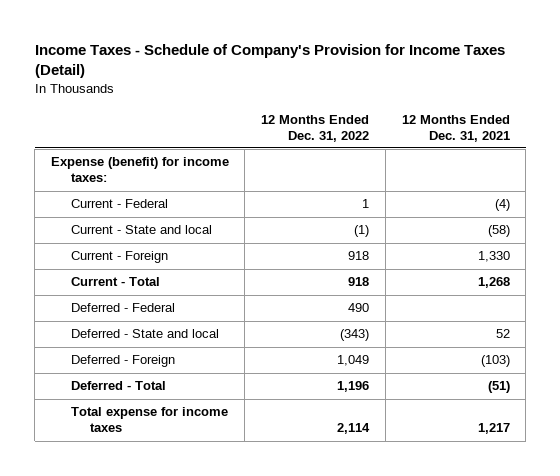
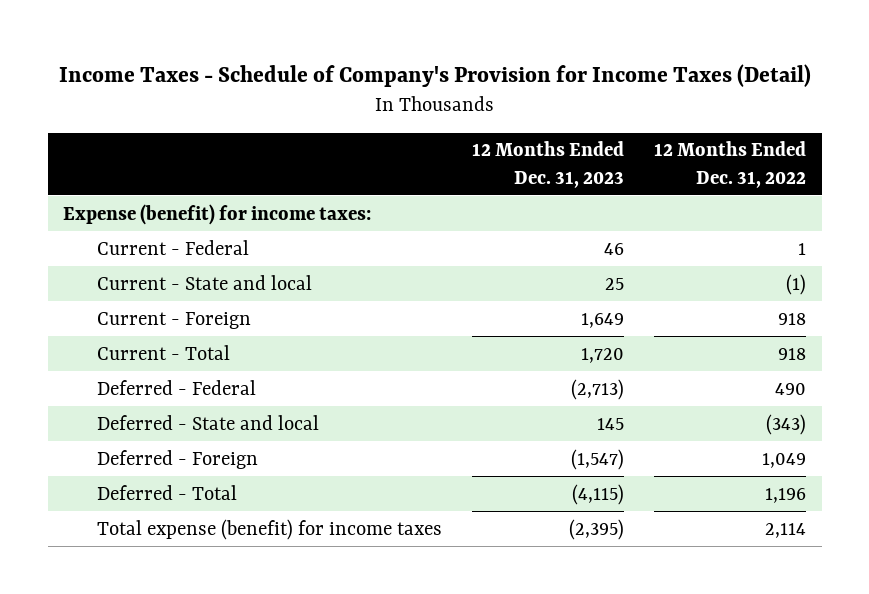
[401,114,510,142] 12 Months Ended Dec. 31, 2021 -> none
none -> [472,141,625,188] 12 Months Ended Dec. 31, 2023
[70,407,228,433] Total expense for income taxes -> [96,518,442,540] Total expense (benefit) for income taxes

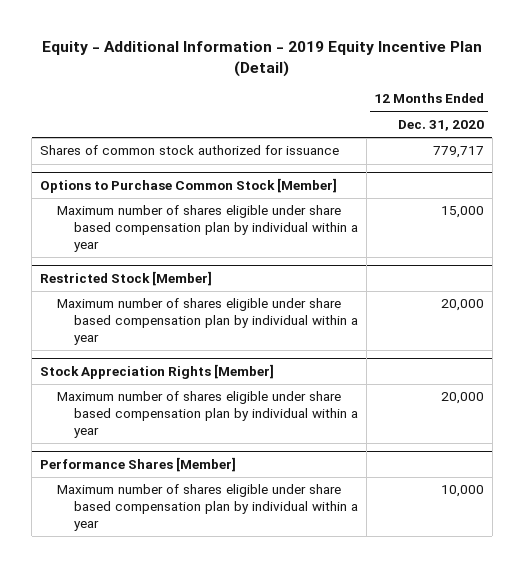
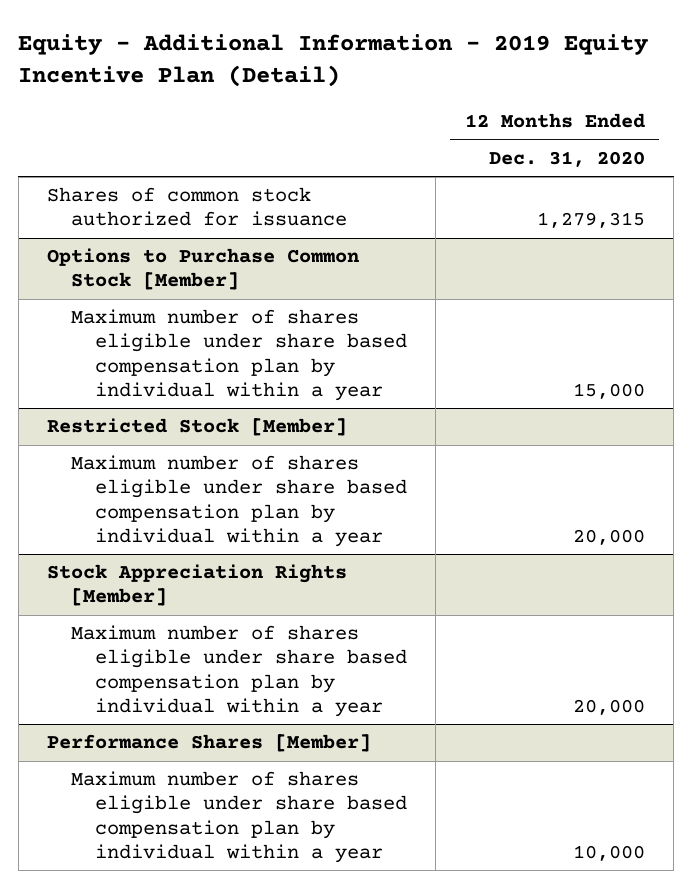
[433,146,485,159] 779,717 -> [536,212,645,229] 1,279,315

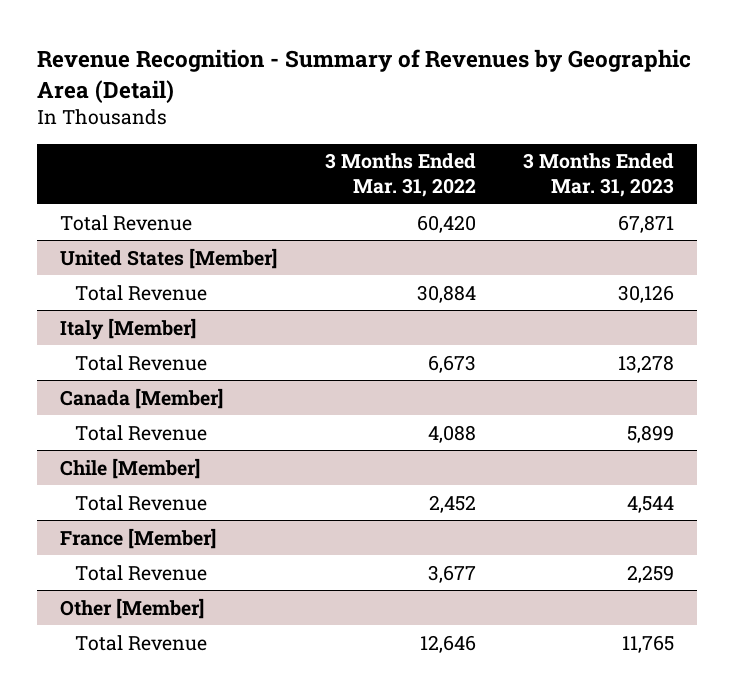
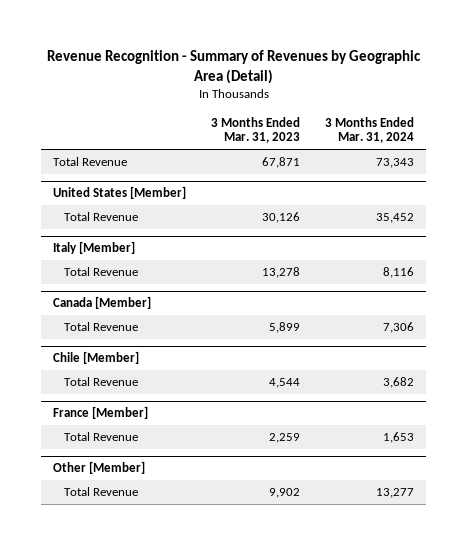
[324,153,476,198] 3 Months Ended Mar. 31, 2022 -> none
none -> [324,116,414,144] 3 Months Ended Mar. 31, 2024
[621,634,674,653] 11,765 -> [269,488,301,499] 9,902

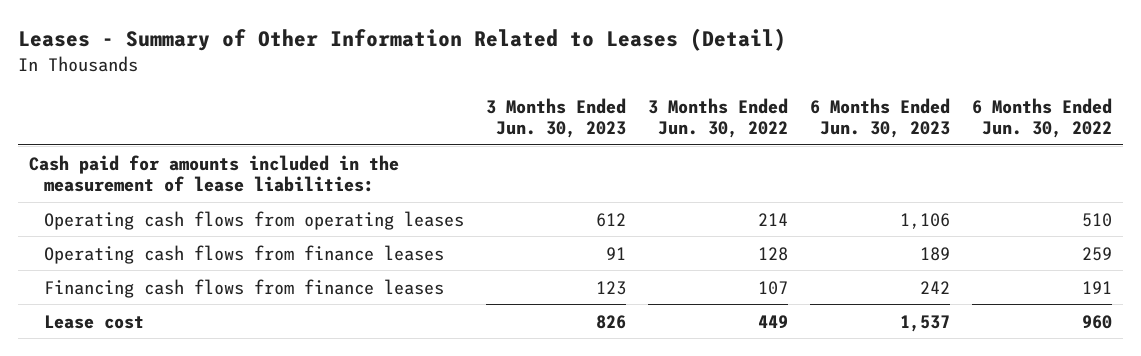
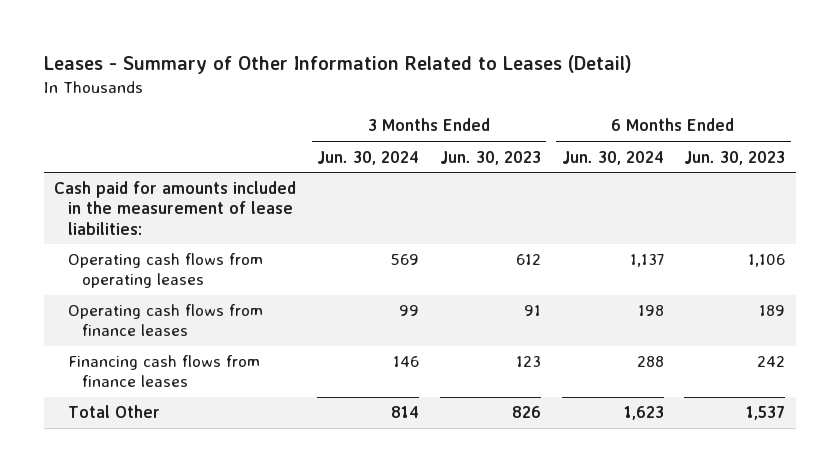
[647,97,788,138] 3 Months Ended Jun. 30, 2022 -> none
[971,97,1112,138] 6 Months Ended Jun. 30, 2022 -> none
none -> [316,150,419,165] Jun. 30, 2024
none -> [561,150,664,165] Jun. 30, 2024
[44,314,145,329] Lease cost -> [68,405,161,419] Total Other

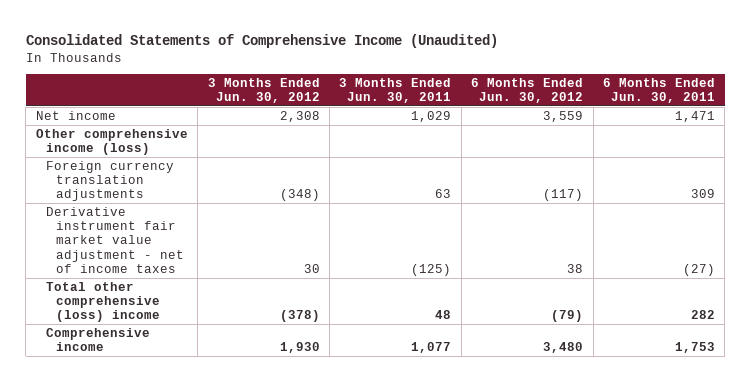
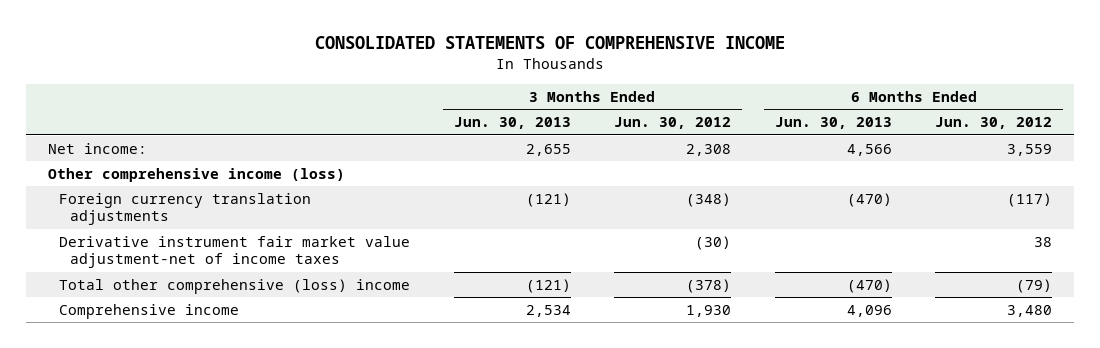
[25,33,498,48] Consolidated Statements of Comprehensive Income (Unaudited) -> [315,36,786,50] CONSOLIDATED STATEMENTS OF COMPREHENSIVE INCOME
[339,77,452,104] 3 Months Ended Jun. 30, 2011 -> none
[603,77,716,104] 6 Months Ended Jun. 30, 2011 -> none
none -> [453,117,571,130] Jun. 30, 2013
none -> [774,117,892,130] Jun. 30, 2013
[35,110,116,120] Net income -> [48,142,148,154] Net income:
[46,206,185,274] Derivative instrument fair market value adjustment - net of income taxes -> [59,235,411,269] Derivative instrument fair market value adjustment-net of income taxes
[303,264,320,274] 30 -> [695,235,732,250] (30)

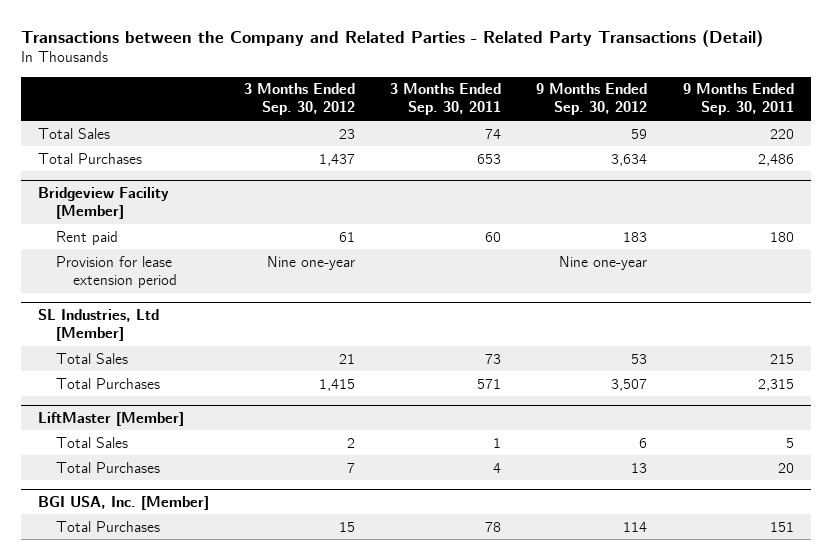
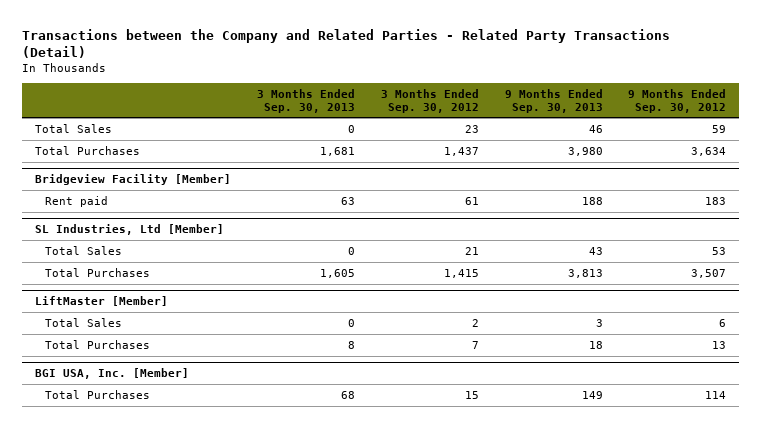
[390,83,502,116] 3 Months Ended Sep. 30, 2011 -> none
[682,83,794,116] 9 Months Ended Sep. 30, 2011 -> none
none -> [256,88,355,113] 3 Months Ended Sep. 30, 2013
none -> [504,88,603,113] 9 Months Ended Sep. 30, 2013
[55,255,177,288] Provision for lease extension period -> none

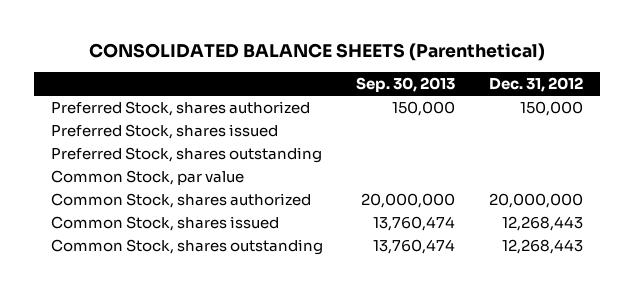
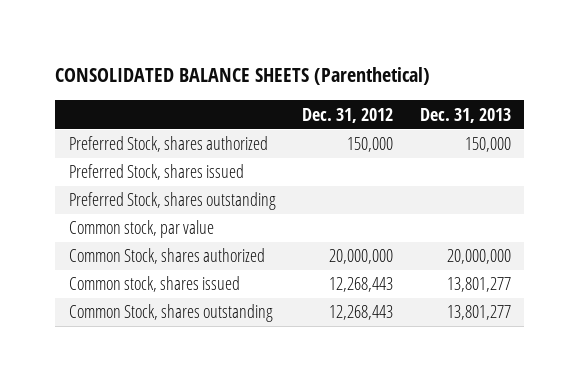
[356,77,456,93] Sep. 30, 2013 -> none
none -> [419,107,511,123] Dec. 31, 2013
[50,170,244,186] Common Stock, par value -> [68,220,214,239] Common stock, par value
[50,216,279,232] Common Stock, shares issued -> [68,276,240,293] Common stock, shares issued

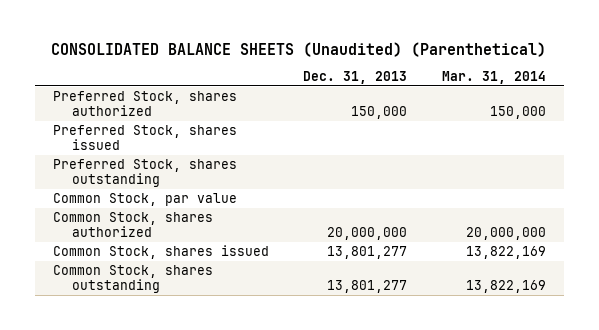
[55,67,431,86] CONSOLIDATED BALANCE SHEETS (Parenthetical) -> [51,41,547,57] CONSOLIDATED BALANCE SHEETS (Unaudited) (Parenthetical)
[302,107,394,123] Dec. 31, 2012 -> none
none -> [442,70,547,84] Mar. 31, 2014
[68,220,214,239] Common stock, par value -> [52,192,237,206] Common Stock, par value
[68,276,240,293] Common stock, shares issued -> [52,244,269,259] Common Stock, shares issued

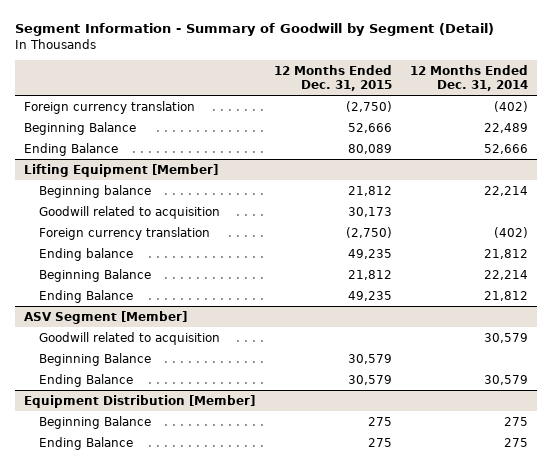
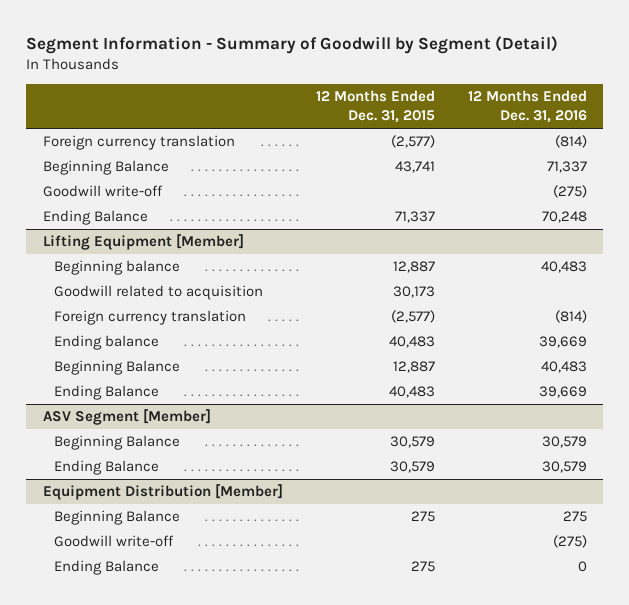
[409,64,528,91] 12 Months Ended Dec. 31, 2014 -> none
none -> [467,90,587,124] 12 Months Ended Dec. 31, 2016
[345,100,392,112] (2,750) -> [390,135,435,149] (2,577)
[347,122,392,133] 52,666 -> [394,161,435,174] 43,741
none -> [42,185,163,198] Goodwill write-off
[347,143,392,154] 80,089 -> [394,211,435,224] 71,337
[347,185,392,196] 21,812 -> [392,261,435,274] 12,887
[345,226,392,238] (2,750) -> [390,310,435,324] (2,577)
[347,248,392,259] 49,235 -> [388,336,435,349] 40,483
[347,269,392,280] 21,812 -> [392,361,435,374] 12,887
[347,290,392,301] 49,235 -> [388,386,435,399] 40,483
[38,331,220,345] Goodwill related to acquisition -> none
none -> [53,535,174,548] Goodwill write-off

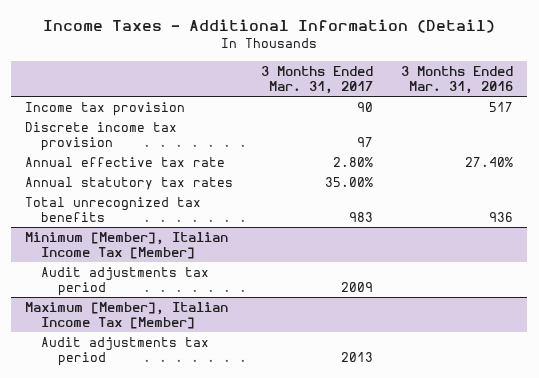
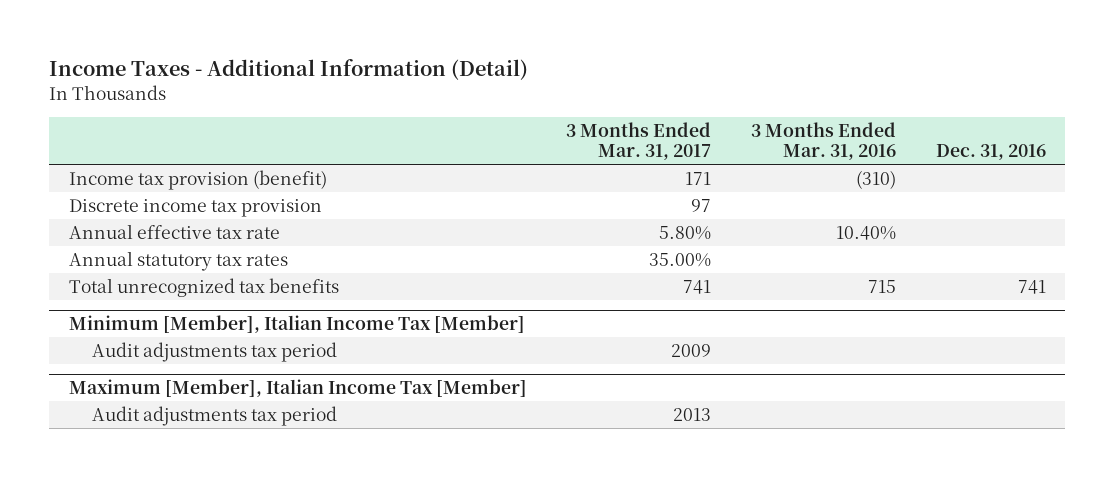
none -> [935,144,1046,161] Dec. 31, 2016
[25,101,186,116] Income tax provision -> [68,169,327,190] Income tax provision (benefit)
[357,101,374,112] 90 -> [685,171,712,185] 171
[489,101,514,112] 517 -> [855,169,896,189] (310)
[333,156,374,167] 2.80% -> [659,225,712,240] 5.80%
[465,156,514,167] 27.40% -> [835,225,896,240] 10.40%
[349,212,374,223] 983 -> [683,279,712,294] 741
[489,212,514,223] 936 -> [867,279,896,293] 715

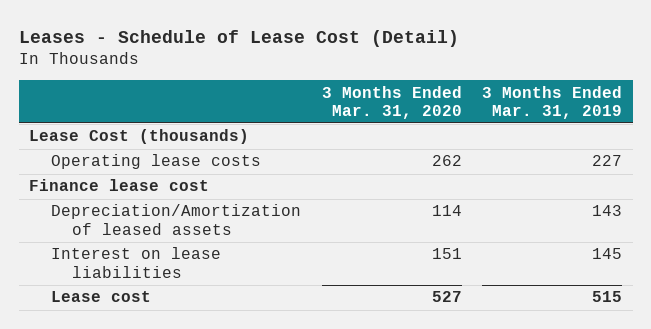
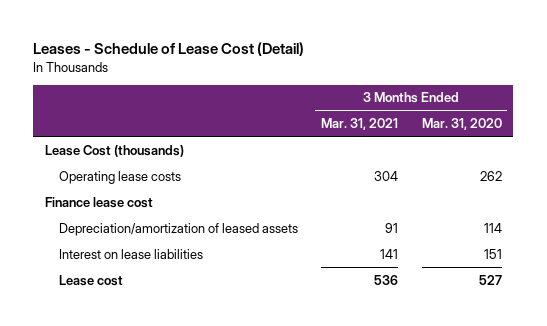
[482,85,623,119] 3 Months Ended Mar. 31, 2019 -> none
none -> [321,118,399,131] Mar. 31, 2021
[50,204,301,235] Depreciation/Amortization of leased assets -> [58,222,298,236] Depreciation/amortization of leased assets

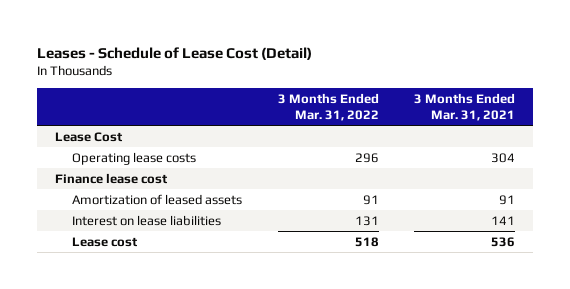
[421,118,502,131] Mar. 31, 2020 -> none
none -> [277,92,379,122] 3 Months Ended Mar. 31, 2022
[45,144,185,157] Lease Cost (thousands) -> [55,131,124,142] Lease Cost
[58,222,298,236] Depreciation/amortization of leased assets -> [71,193,242,205] Amortization of leased assets

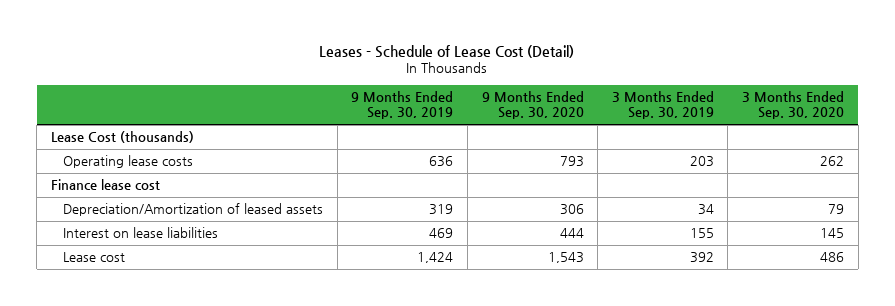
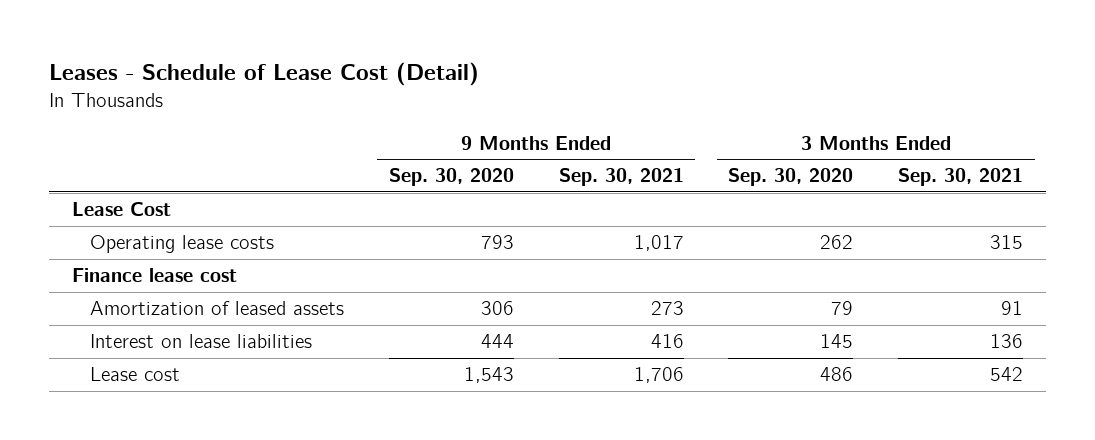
[351,91,454,120] 9 Months Ended Sep. 30, 2019 -> none
[611,91,714,120] 3 Months Ended Sep. 30, 2019 -> none
none -> [558,168,684,187] Sep. 30, 2021
none -> [898,168,1024,187] Sep. 30, 2021
[50,131,194,144] Lease Cost (thousands) -> [71,202,171,217] Lease Cost
[63,203,324,217] Depreciation/Amortization of leased assets -> [89,301,344,316] Amortization of leased assets

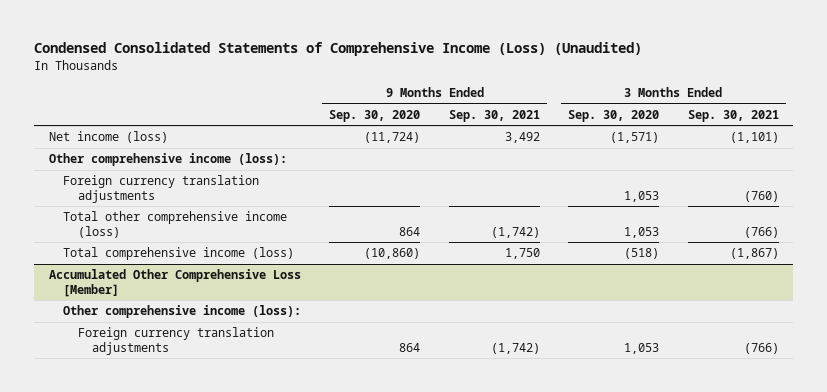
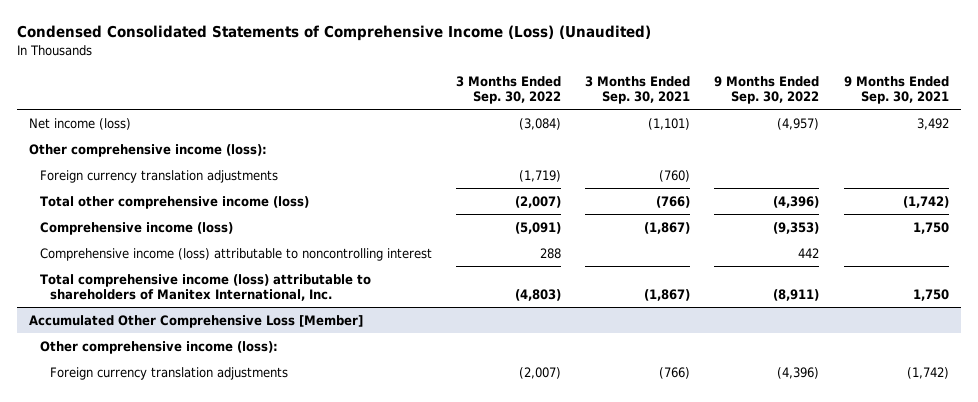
[329,109,421,122] Sep. 30, 2020 -> none
[568,109,660,122] Sep. 30, 2020 -> none
none -> [455,75,561,105] 3 Months Ended Sep. 30, 2022
none -> [714,75,820,105] 9 Months Ended Sep. 30, 2022
none -> [39,221,233,235] Comprehensive income (loss)
none -> [39,247,432,261] Comprehensive income (loss) attributable to noncontrolling interest
[63,247,295,261] Total comprehensive income (loss) -> [39,273,371,302] Total comprehensive income (loss) attributable to shareholders of Manitex International, Inc.

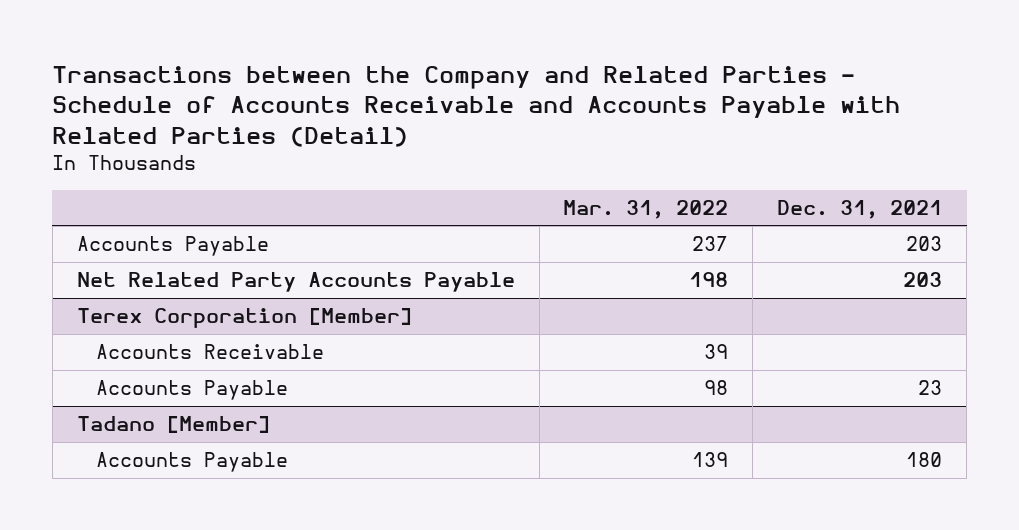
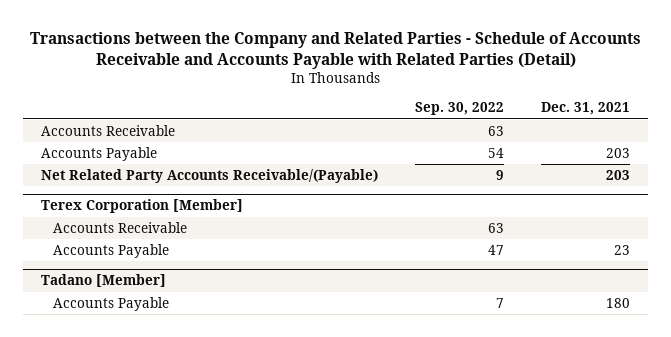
[563,199,729,219] Mar. 31, 2022 -> none
none -> [415,102,505,116] Sep. 30, 2022
none -> [41,125,176,137] Accounts Receivable
[76,272,515,293] Net Related Party Accounts Payable -> [41,169,379,184] Net Related Party Accounts Receivable/(Payable)

